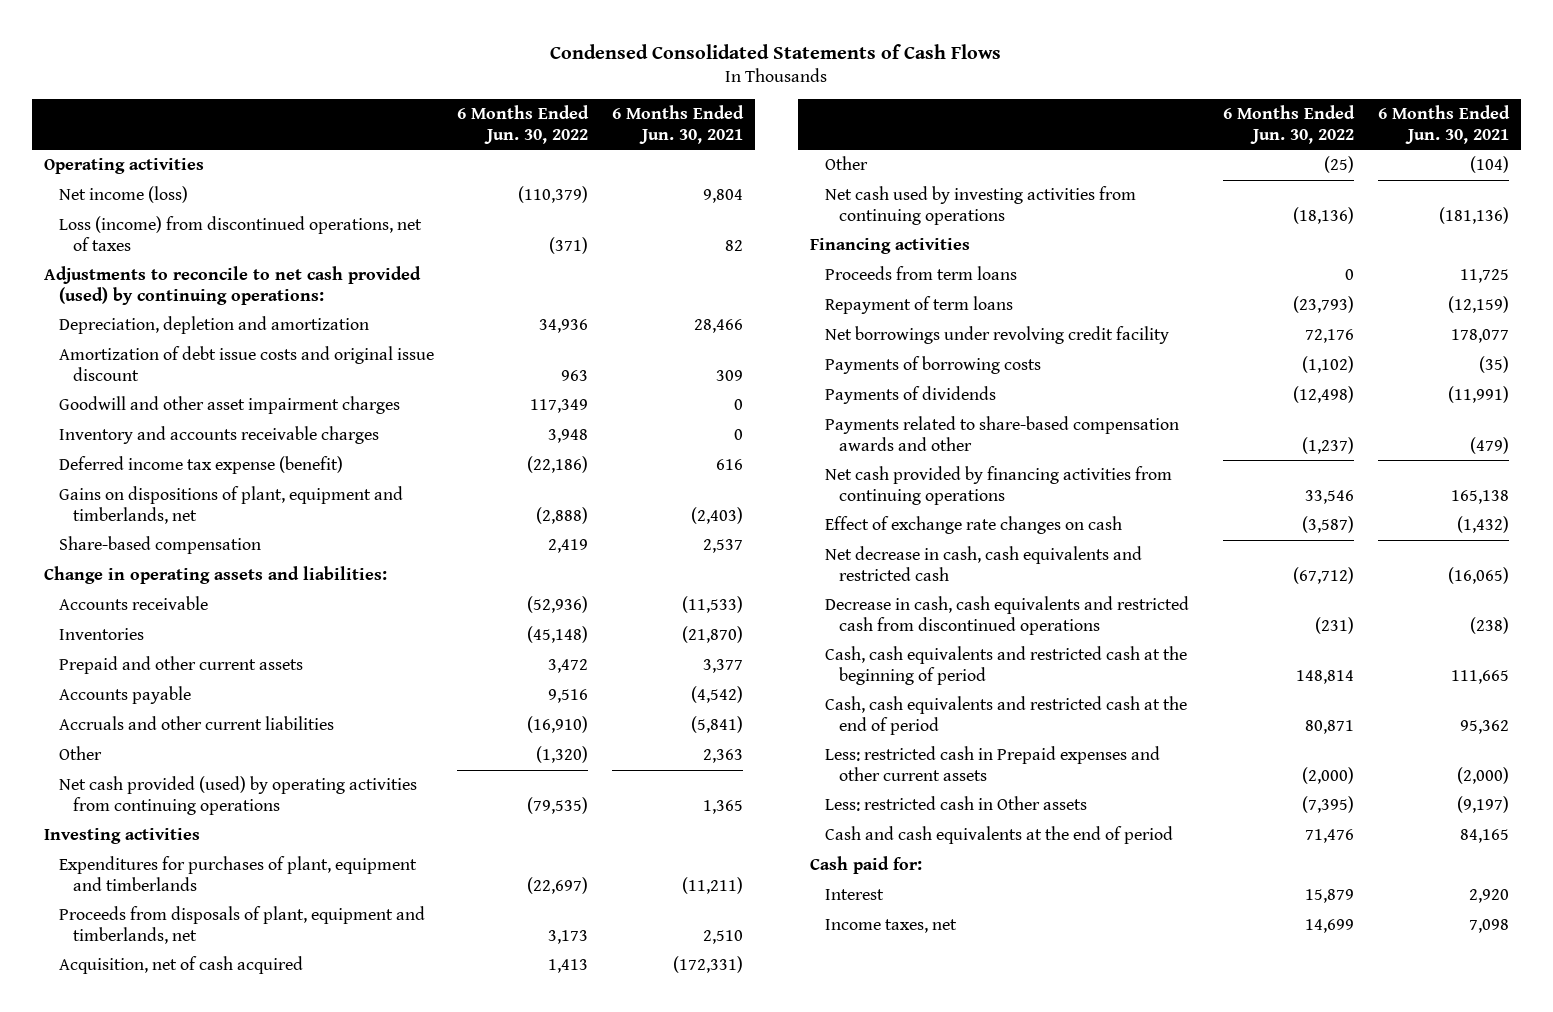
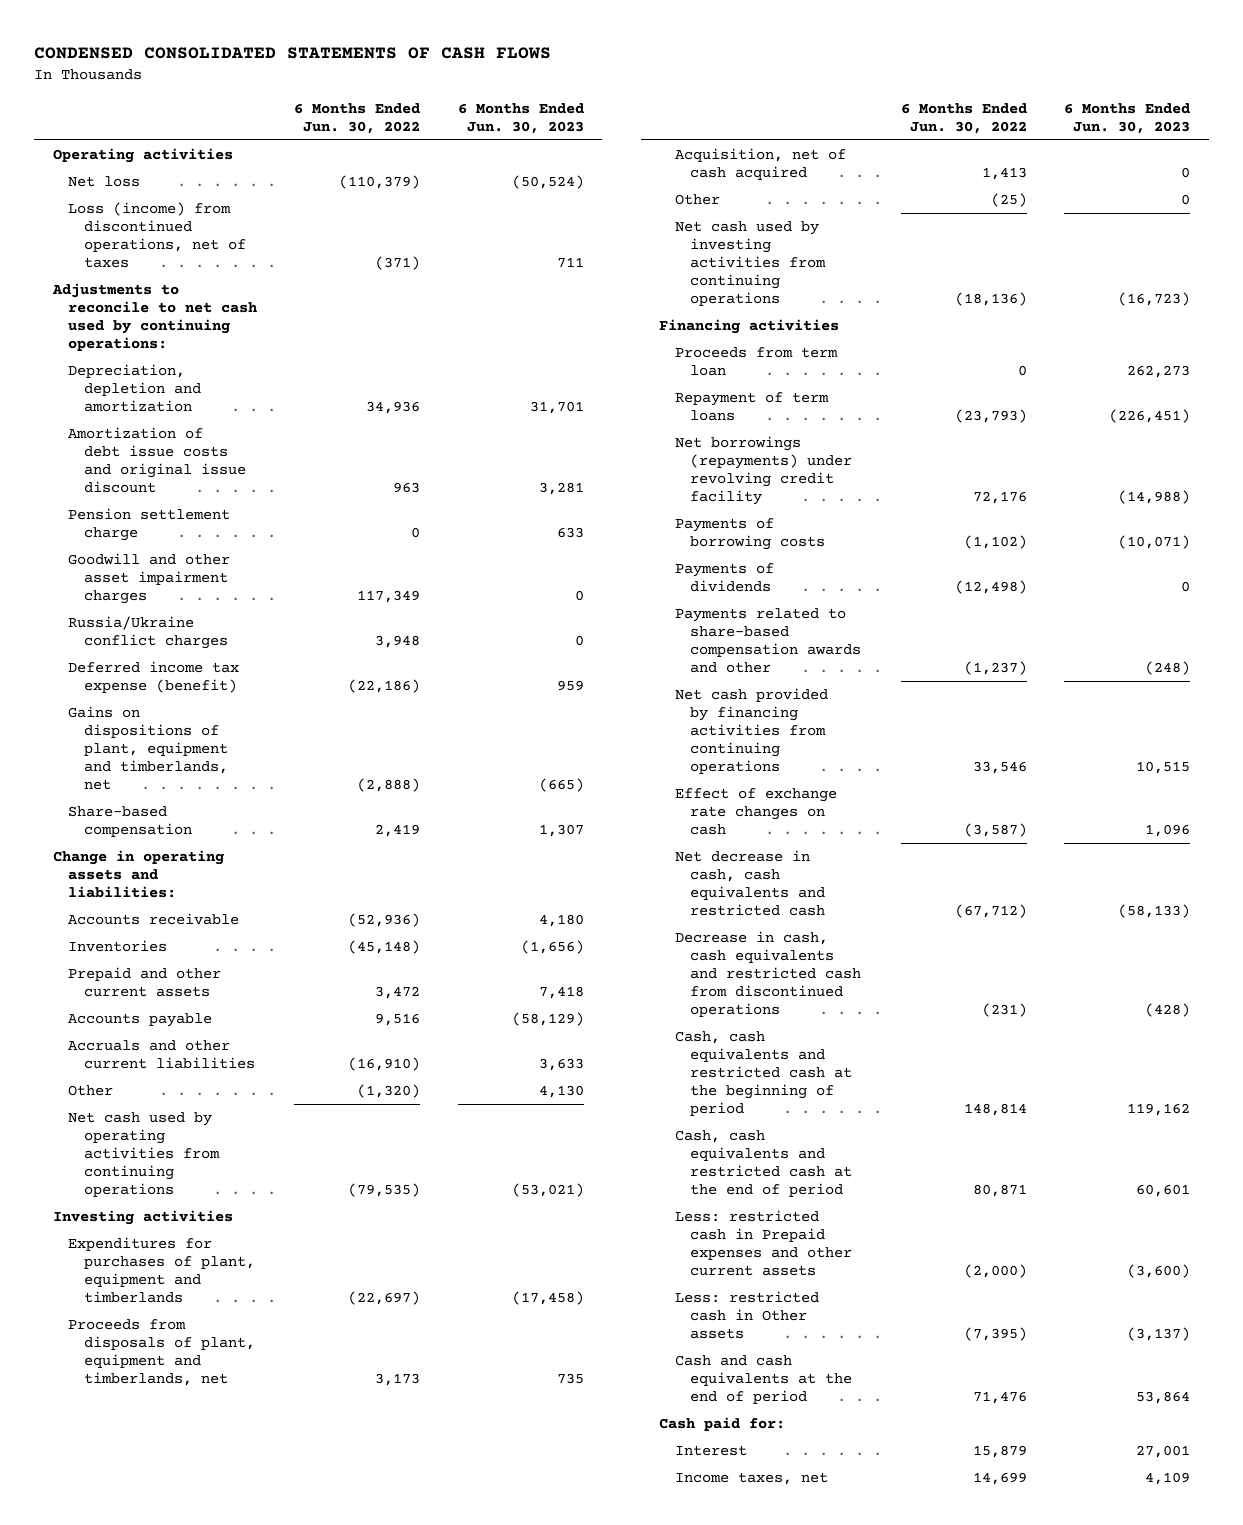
[550,43,1002,59] Condensed Consolidated Statements of Cash Flows -> [34,47,552,60] CONDENSED CONSOLIDATED STATEMENTS OF CASH FLOWS
[611,105,744,144] 6 Months Ended Jun. 30, 2021 -> none
none -> [457,102,584,134] 6 Months Ended Jun. 30, 2023
[58,186,188,204] Net income (loss) -> [68,175,141,187] Net loss
[43,266,421,305] Adjustments to reconcile to net cash provided (used) by continuing operations: -> [51,282,258,351] Adjustments to reconcile to net cash used by continuing operations:
none -> [68,507,231,541] Pension settlement charge
[58,426,379,445] Inventory and accounts receivable charges -> [68,615,228,649] Russia/Ukraine conflict charges
[58,776,417,815] Net cash provided (used) by operating activities from continuing operations -> [68,1111,220,1197] Net cash used by operating activities from continuing operations
[824,266,1017,281] Proceeds from term loans -> [674,346,838,376] Proceeds from term loan
[824,326,1169,345] Net borrowings under revolving credit facility -> [674,435,853,505] Net borrowings (repayments) under revolving credit facility

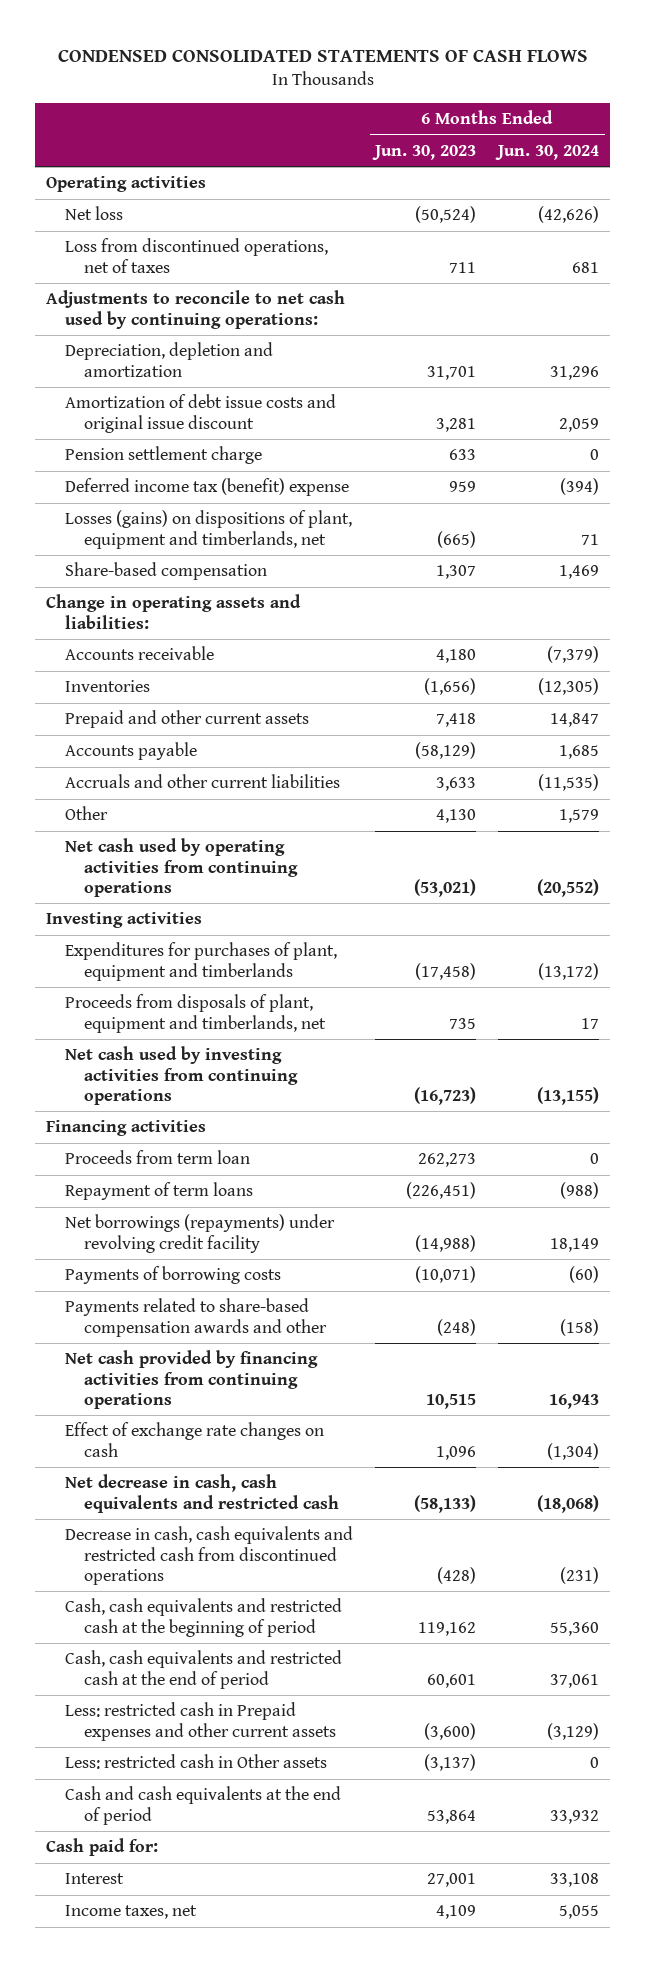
[294,102,421,134] 6 Months Ended Jun. 30, 2022 -> none
none -> [495,144,600,160] Jun. 30, 2024
[68,201,246,268] Loss (income) from discontinued operations, net of taxes -> [65,238,329,273] Loss from discontinued operations, net of taxes
[68,552,231,604] Goodwill and other asset impairment charges -> none
[68,615,228,649] Russia/Ukraine conflict charges -> none
[68,660,240,693] Deferred income tax expense (benefit) -> [65,478,350,497] Deferred income tax (benefit) expense
[68,705,228,790] Gains on dispositions of plant, equipment and timberlands, net -> [65,510,353,549] Losses (gains) on dispositions of plant, equipment and timberlands, net
[674,147,846,180] Acquisition, net of cash acquired -> none
[674,193,720,205] Other -> none
[674,562,774,592] Payments of dividends -> none

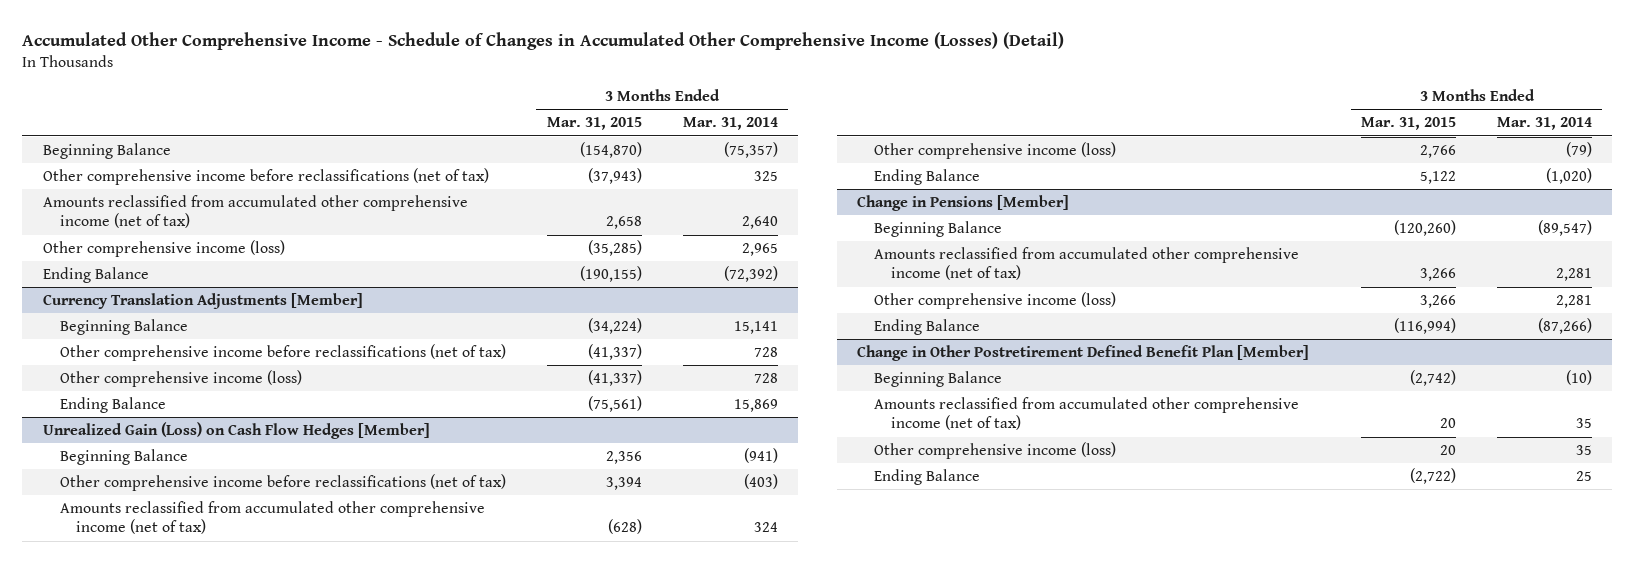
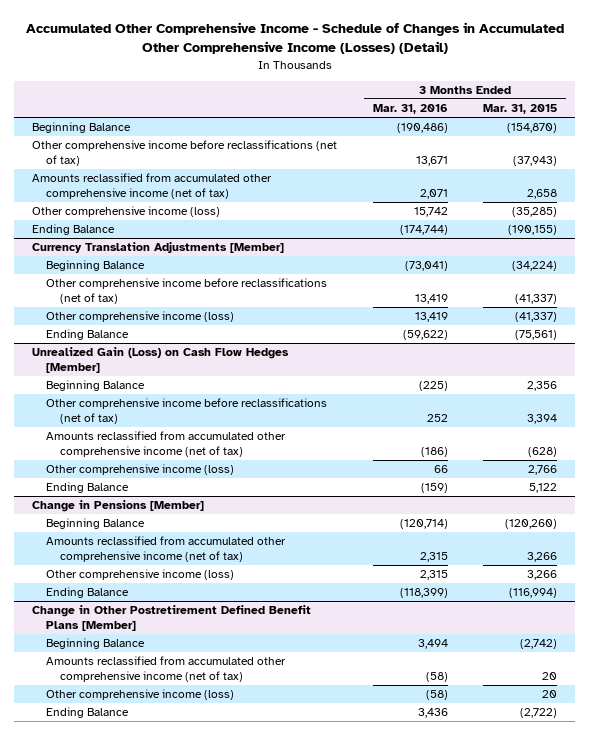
[682,117,778,131] Mar. 31, 2014 -> none
none -> [372,104,448,115] Mar. 31, 2016
[857,345,1310,362] Change in Other Postretirement Defined Benefit Plan [Member] -> [32,605,312,632] Change in Other Postretirement Defined Benefit Plans [Member]

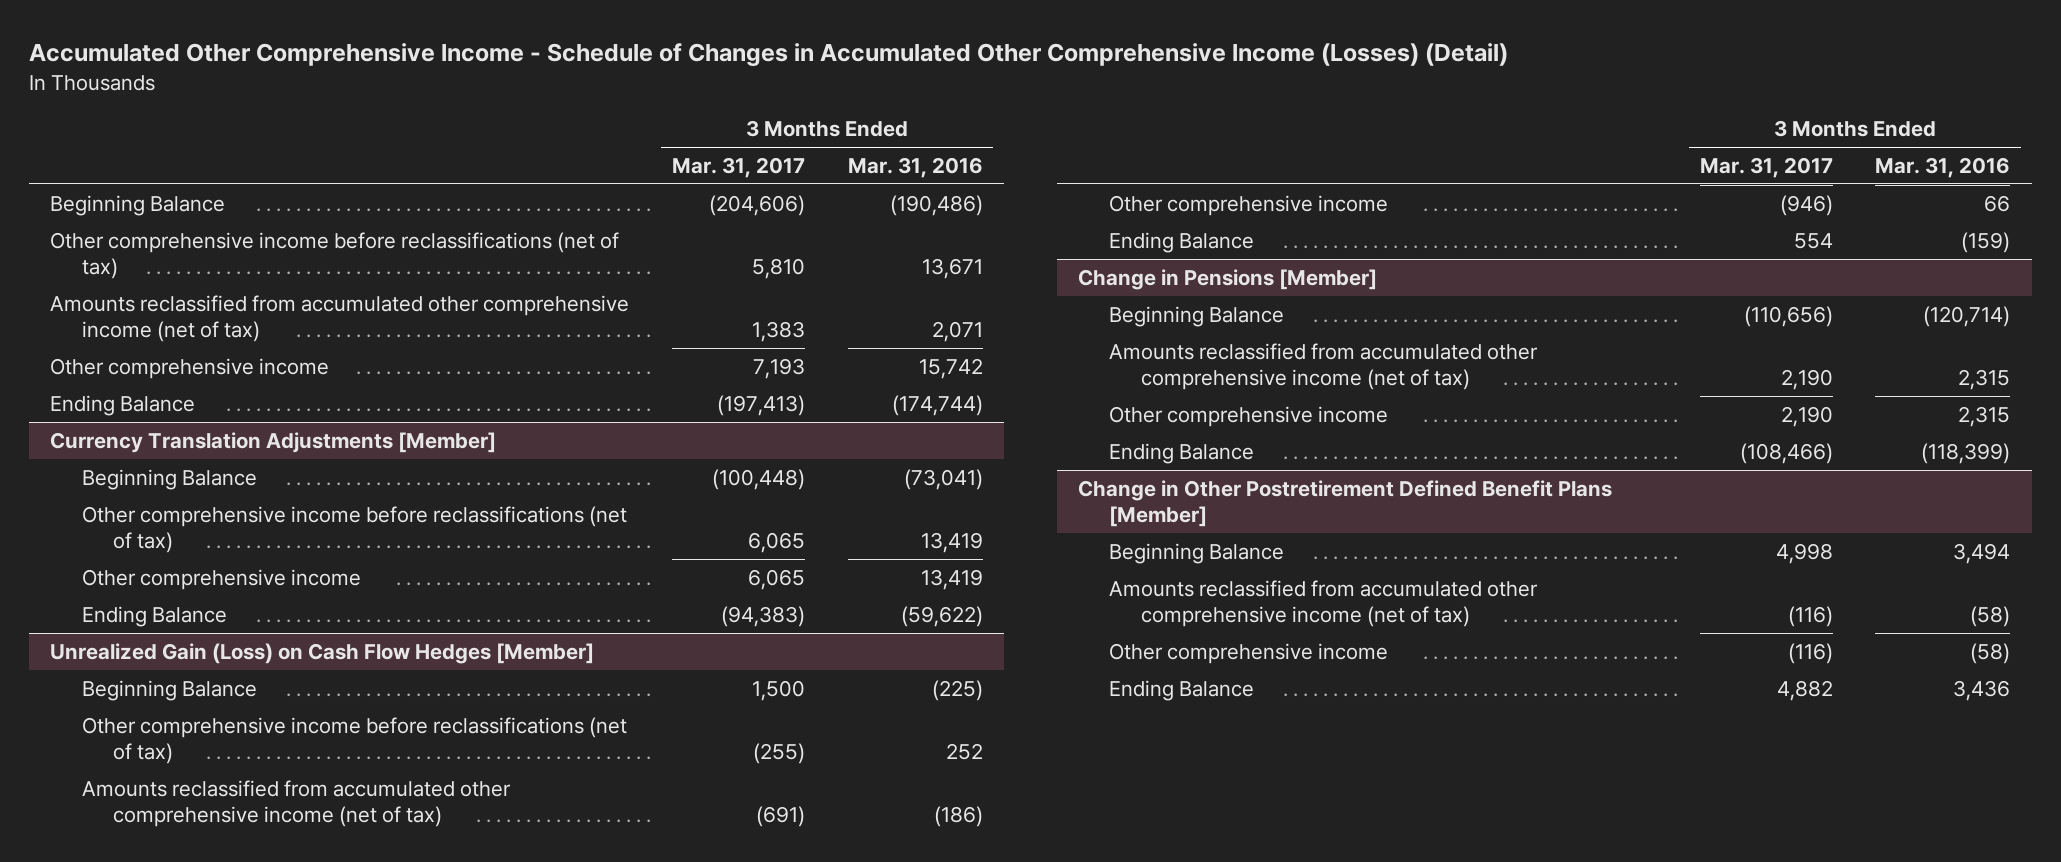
[482,104,557,115] Mar. 31, 2015 -> none
none -> [671,157,805,179] Mar. 31, 2017
[32,206,221,218] Other comprehensive income (loss) -> [50,357,330,379] Other comprehensive income
[46,311,235,323] Other comprehensive income (loss) -> [81,568,361,590] Other comprehensive income
[46,464,235,476] Other comprehensive income (loss) -> [1109,194,1389,216] Other comprehensive income
[46,569,235,581] Other comprehensive income (loss) -> [1109,405,1389,427] Other comprehensive income
[46,689,235,701] Other comprehensive income (loss) -> [1109,642,1389,664] Other comprehensive income

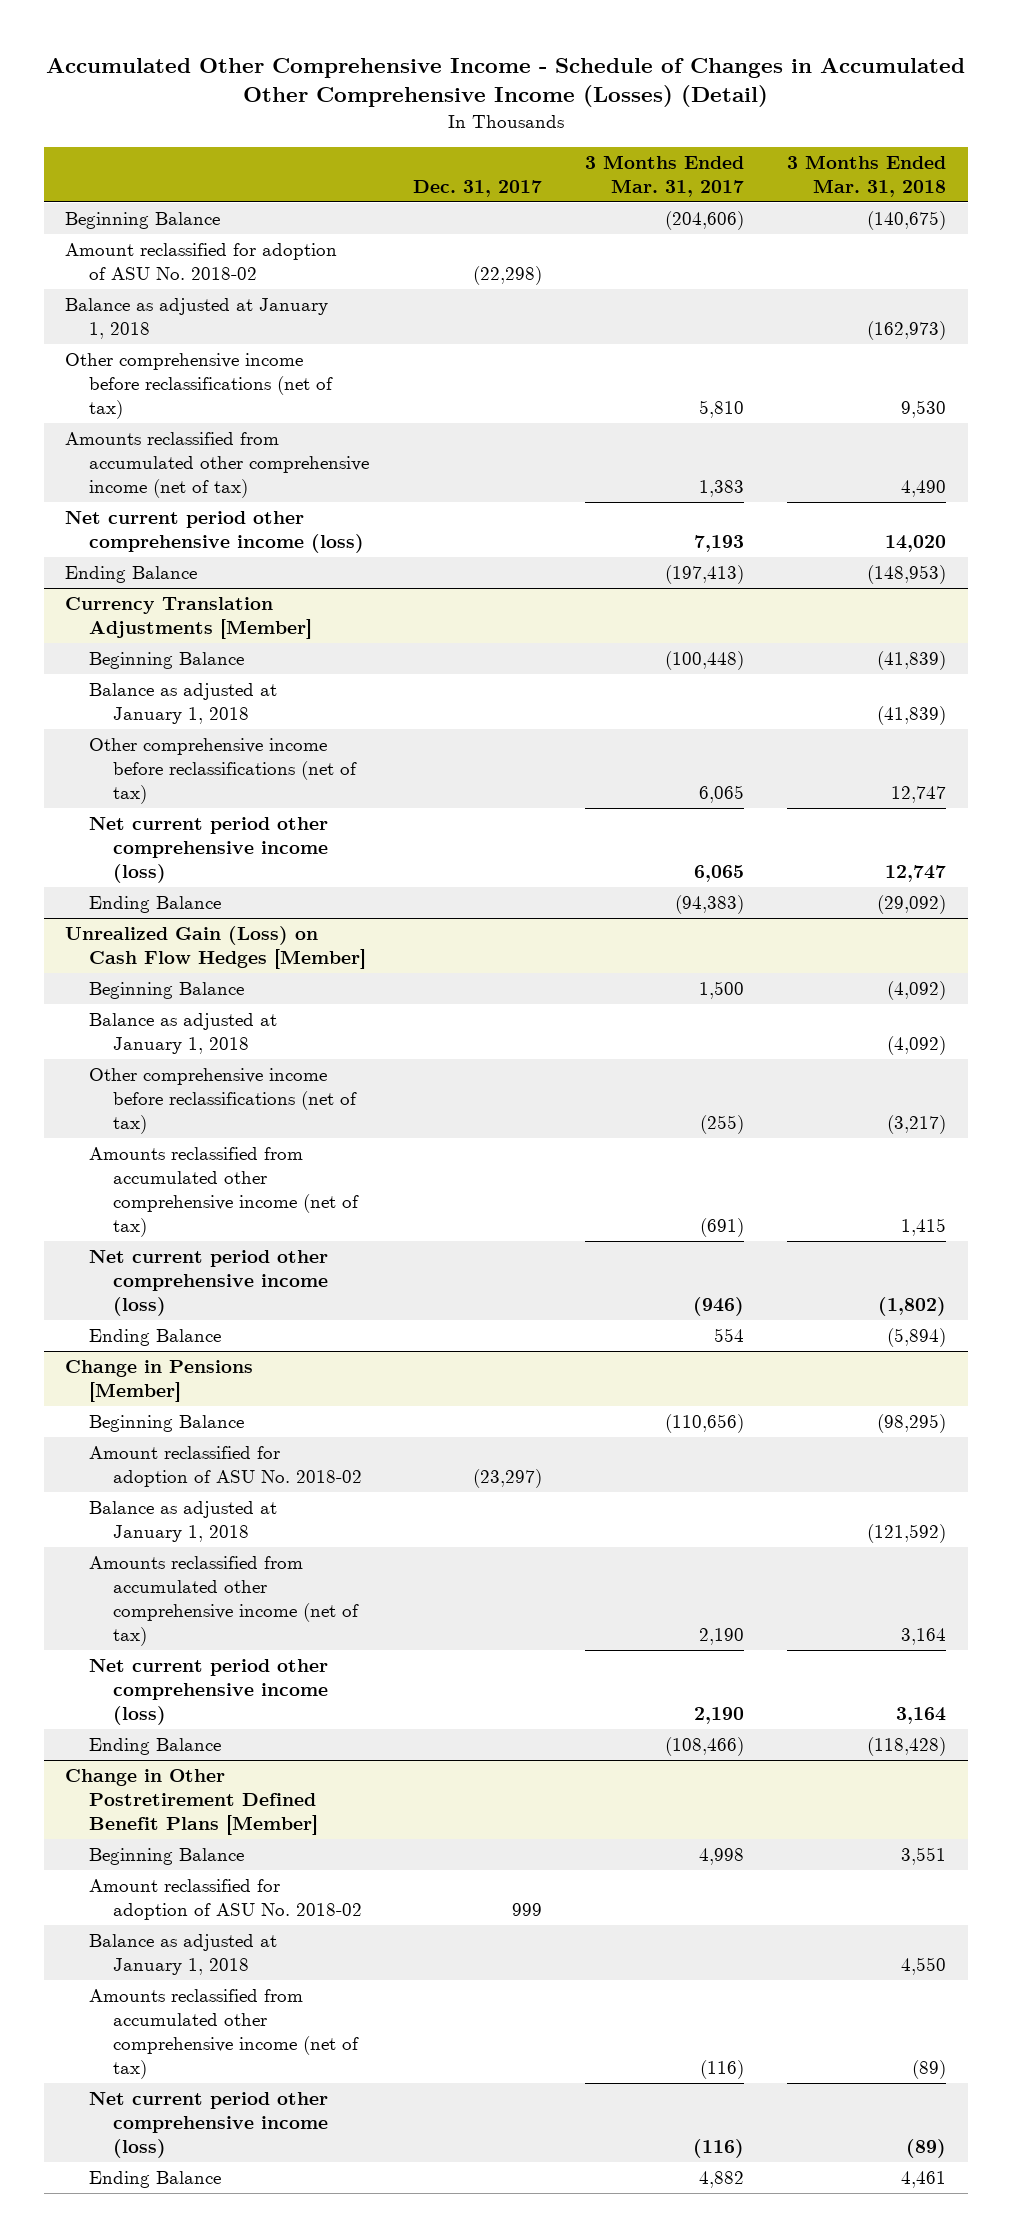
[847,157,983,179] Mar. 31, 2016 -> none
none -> [412,180,542,198] Dec. 31, 2017
none -> [787,154,947,198] 3 Months Ended Mar. 31, 2018
none -> [65,242,338,280] Amount reclassified for adoption of ASU No. 2018-02
none -> [65,297,329,339] Balance as adjusted at January 1, 2018
[50,357,330,379] Other comprehensive income -> [65,510,365,553] Net current period other comprehensive income (loss)
none -> [89,682,278,724] Balance as adjusted at January 1, 2018
[81,568,361,590] Other comprehensive income -> [89,816,329,884] Net current period other comprehensive income (loss)
none -> [89,1012,278,1054] Balance as adjusted at January 1, 2018
[1109,194,1389,216] Other comprehensive income -> [89,1249,329,1317] Net current period other comprehensive income (loss)
none -> [89,1445,363,1487] Amount reclassified for adoption of ASU No. 2018-02
none -> [89,1500,278,1542] Balance as adjusted at January 1, 2018
[1109,405,1389,427] Other comprehensive income -> [89,1658,329,1726] Net current period other comprehensive income (loss)
none -> [89,1878,363,1920] Amount reclassified for adoption of ASU No. 2018-02
none -> [89,1933,278,1975] Balance as adjusted at January 1, 2018
[1109,642,1389,664] Other comprehensive income -> [89,2091,329,2159] Net current period other comprehensive income (loss)

